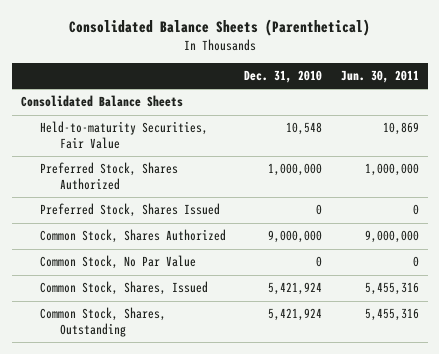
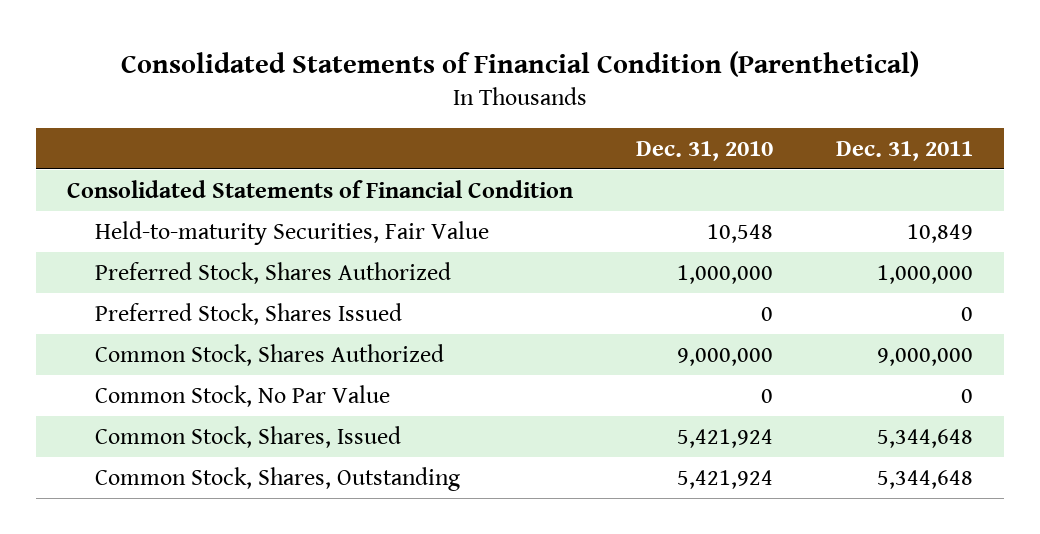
[68,18,370,36] Consolidated Balance Sheets (Parenthetical) -> [120,50,919,77] Consolidated Statements of Financial Condition (Parenthetical)
[340,69,419,83] Jun. 30, 2011 -> none
none -> [835,141,973,162] Dec. 31, 2011
[20,95,183,108] Consolidated Balance Sheets -> [67,179,574,198] Consolidated Statements of Financial Condition

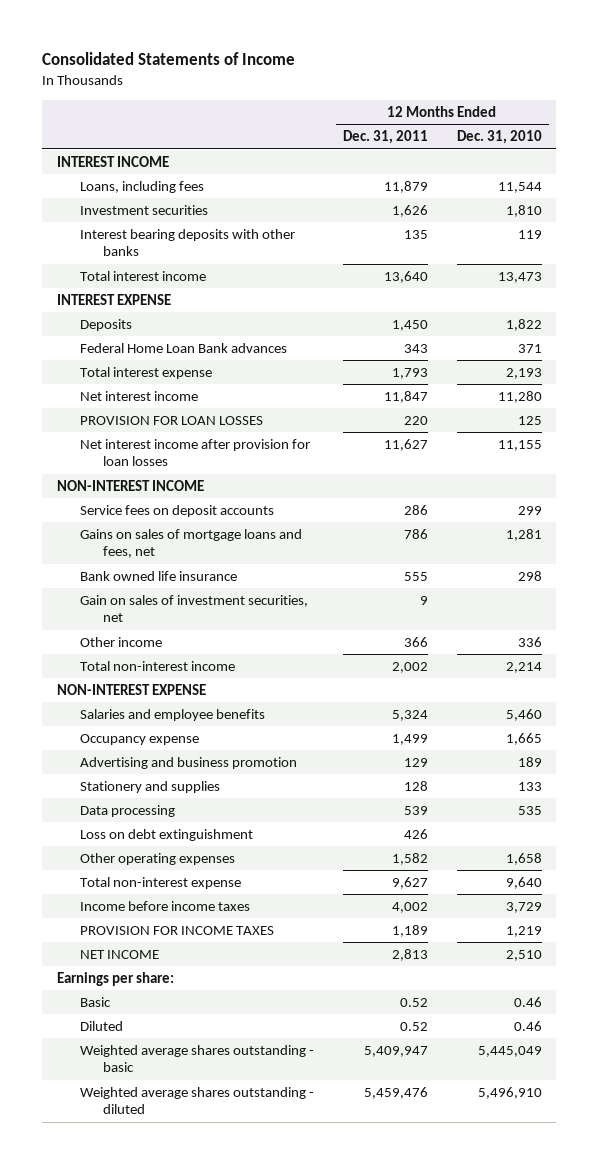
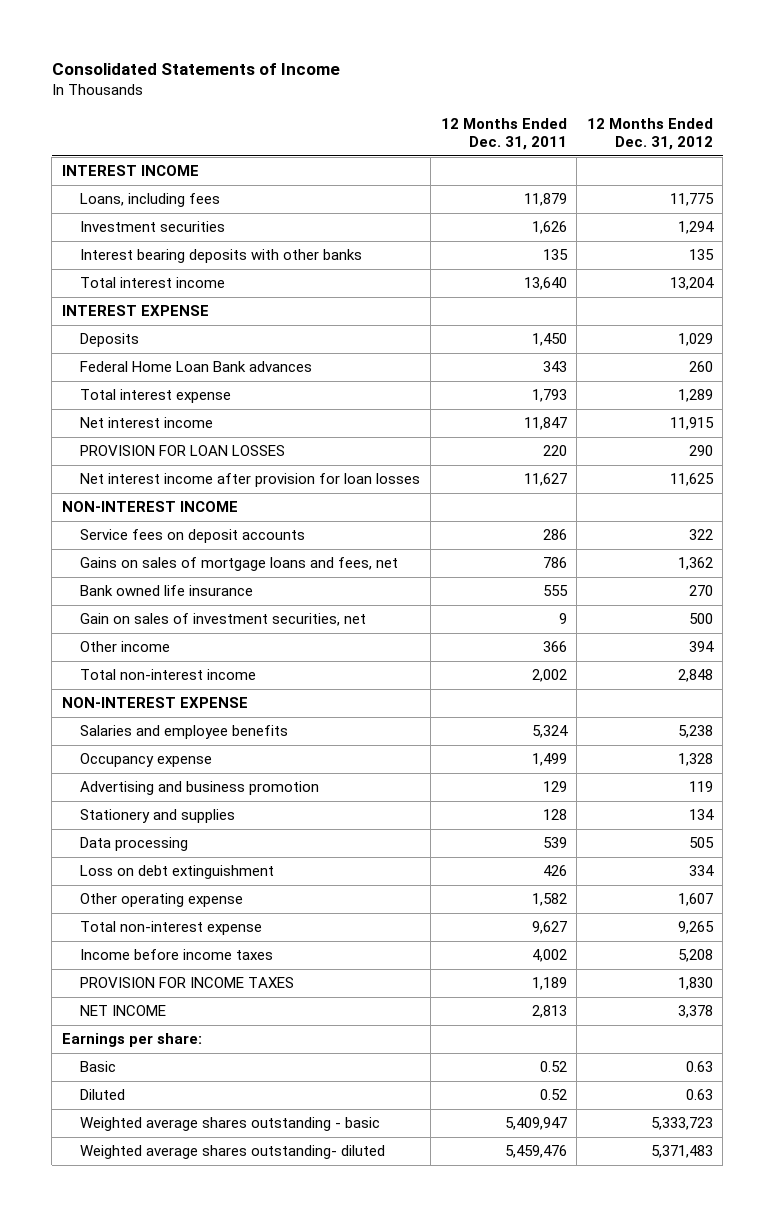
[456,130,542,145] Dec. 31, 2010 -> none
none -> [586,118,713,151] 12 Months Ended Dec. 31, 2012
[79,853,235,866] Other operating expenses -> [80,893,244,908] Other operating expense
[79,1087,314,1115] Weighted average shares outstanding - diluted -> [80,1145,386,1160] Weighted average shares outstanding- diluted

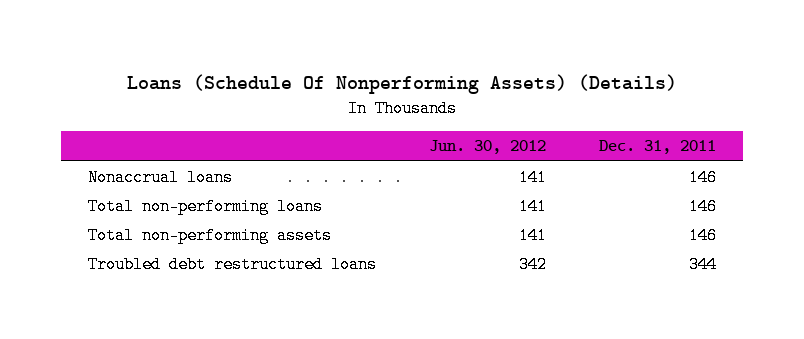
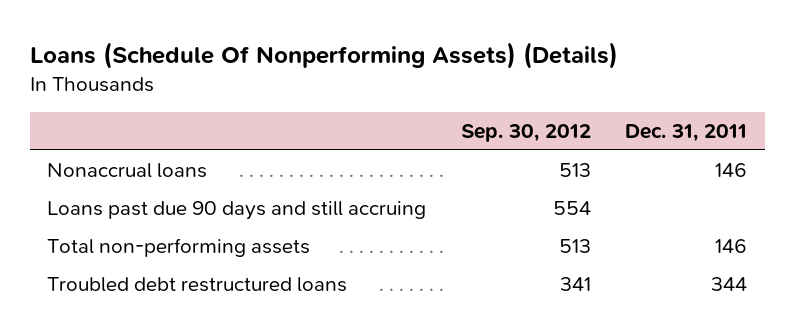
[429,140,547,155] Jun. 30, 2012 -> none
none -> [460,124,591,143] Sep. 30, 2012
[87,198,323,216] Total non-performing loans -> none
none -> [47,200,427,220] Loans past due 90 days and still accruing

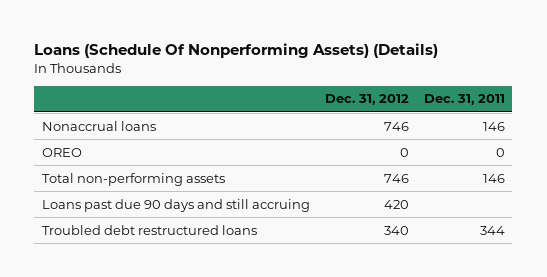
[460,124,591,143] Sep. 30, 2012 -> none
none -> [324,94,409,106] Dec. 31, 2012
none -> [41,147,82,157] OREO
[47,200,427,220] Loans past due 90 days and still accruing -> [41,198,310,212] Loans past due 90 days and still accruing

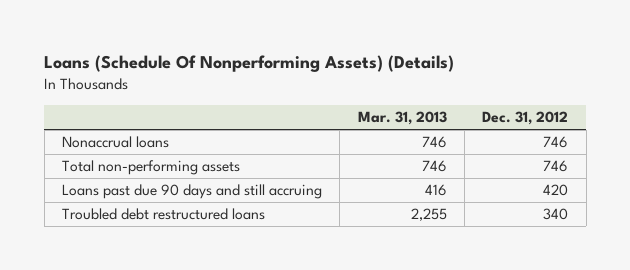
[423,94,505,106] Dec. 31, 2011 -> none
none -> [357,111,447,126] Mar. 31, 2013
[41,147,82,157] OREO -> none

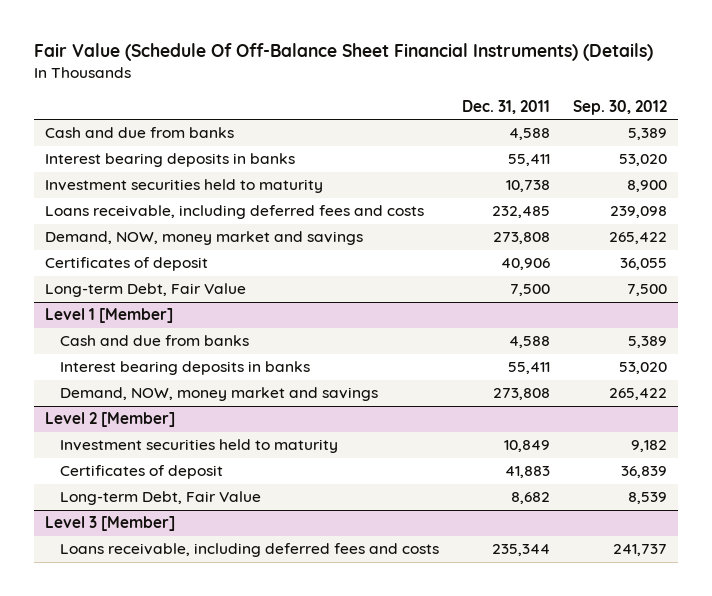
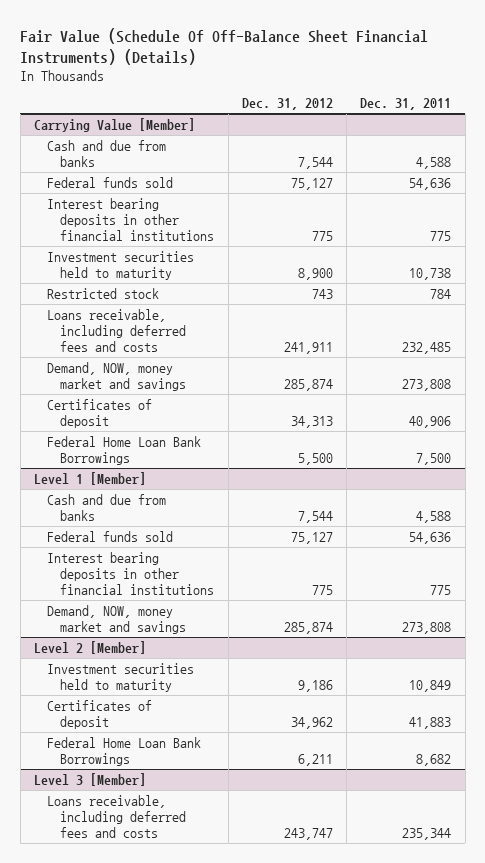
[572,99,667,115] Sep. 30, 2012 -> none
none -> [241,98,333,111] Dec. 31, 2012
none -> [33,117,195,132] Carrying Value [Member]
none -> [47,176,174,188] Federal funds sold
[45,153,296,168] Interest bearing deposits in banks -> [47,197,215,242] Interest bearing deposits in other financial institutions
[507,154,550,167] 55,411 -> [430,231,452,242] 775
none -> [47,287,160,299] Restricted stock
[45,283,247,298] Long-term Debt, Fair Value -> [47,435,202,465] Federal Home Loan Bank Borrowings
none -> [47,530,174,542] Federal funds sold
[59,361,310,376] Interest bearing deposits in banks -> [47,551,215,596] Interest bearing deposits in other financial institutions
[507,362,550,375] 55,411 -> [430,585,452,596] 775
[59,491,261,506] Long-term Debt, Fair Value -> [47,736,202,766] Federal Home Loan Bank Borrowings

